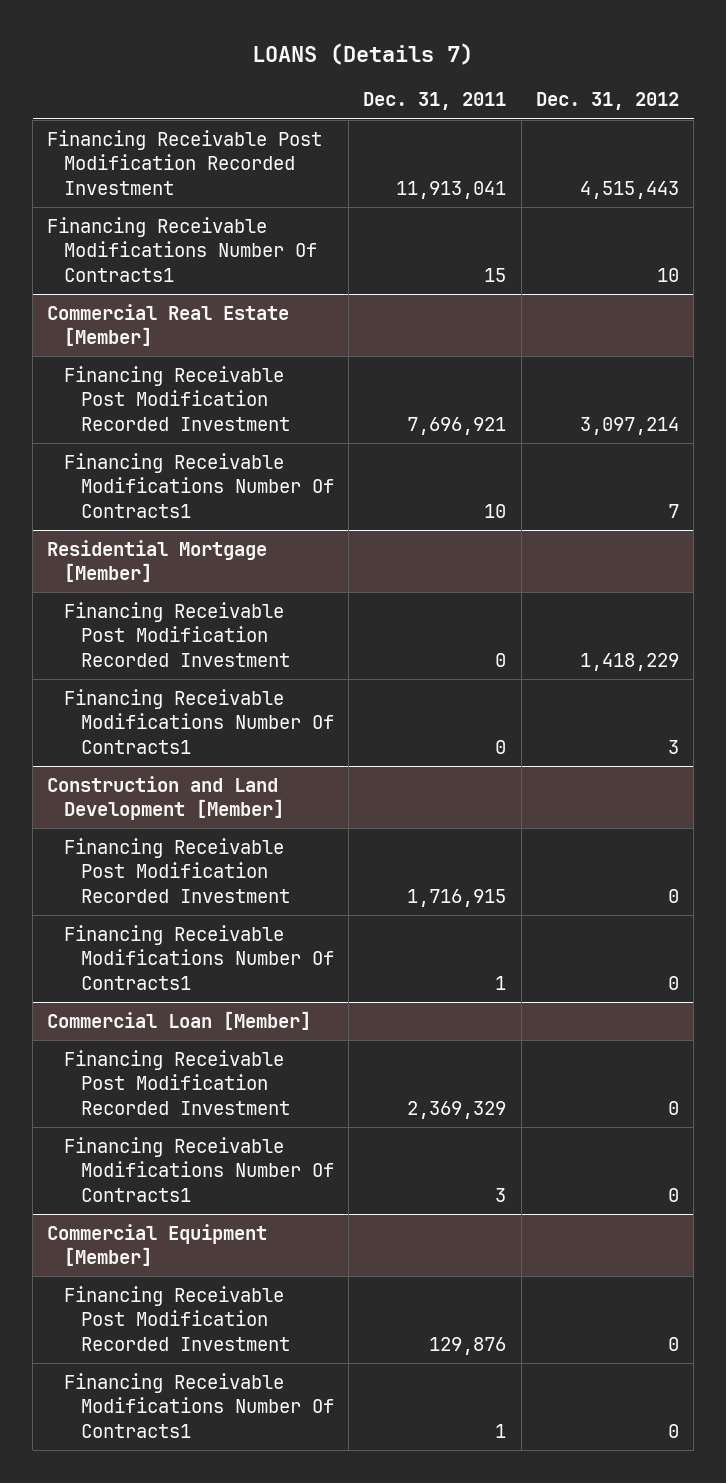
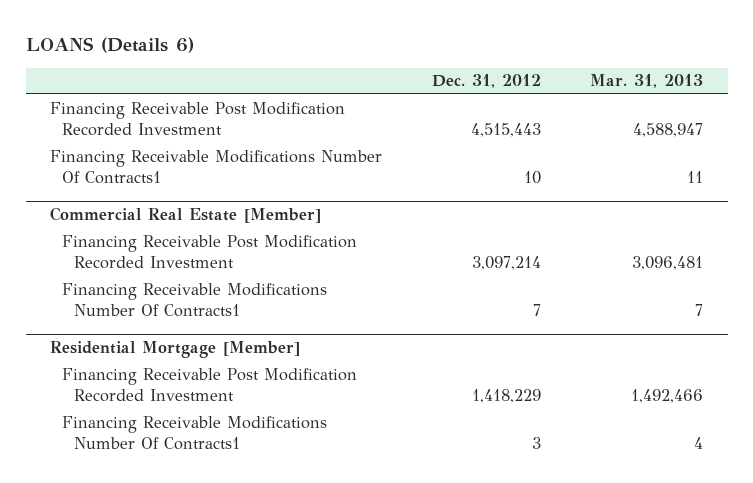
[252,42,474,65] LOANS (Details 7) -> [25,37,194,54] LOANS (Details 6)
[363,92,507,111] Dec. 31, 2011 -> none
none -> [589,74,703,89] Mar. 31, 2013
[47,775,285,821] Construction and Land Development [Member] -> none
[64,837,290,903] Financing Receivable Post Modification Recorded Investment -> none
[64,924,334,990] Financing Receivable Modifications Number Of Contracts1 -> none
[47,1010,312,1030] Commercial Loan [Member] -> none
[64,1049,290,1115] Financing Receivable Post Modification Recorded Investment -> none
[64,1136,334,1202] Financing Receivable Modifications Number Of Contracts1 -> none
[47,1223,268,1267] Commercial Equipment [Member] -> none
[64,1285,290,1351] Financing Receivable Post Modification Recorded Investment -> none
[64,1372,334,1438] Financing Receivable Modifications Number Of Contracts1 -> none

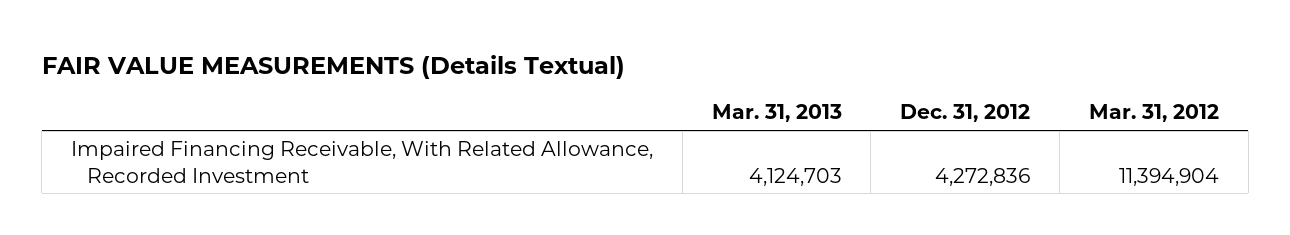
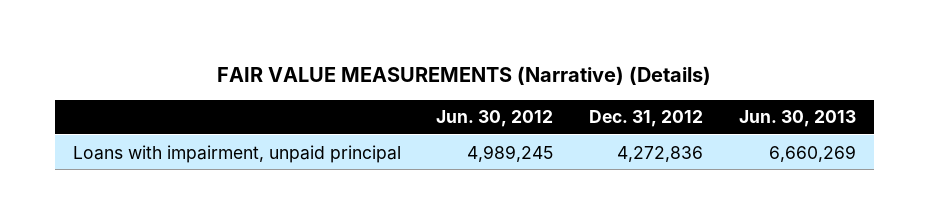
[41,54,625,79] FAIR VALUE MEASUREMENTS (Details Textual) -> [217,65,712,85] FAIR VALUE MEASUREMENTS (Narrative) (Details)
[711,104,842,123] Mar. 31, 2013 -> none
[1088,104,1219,123] Mar. 31, 2012 -> none
none -> [436,110,554,128] Jun. 30, 2012
none -> [738,110,856,128] Jun. 30, 2013
[70,141,653,183] Impaired Financing Receivable, With Related Allowance, Recorded Investment -> [72,144,401,163] Loans with impairment, unpaid principal

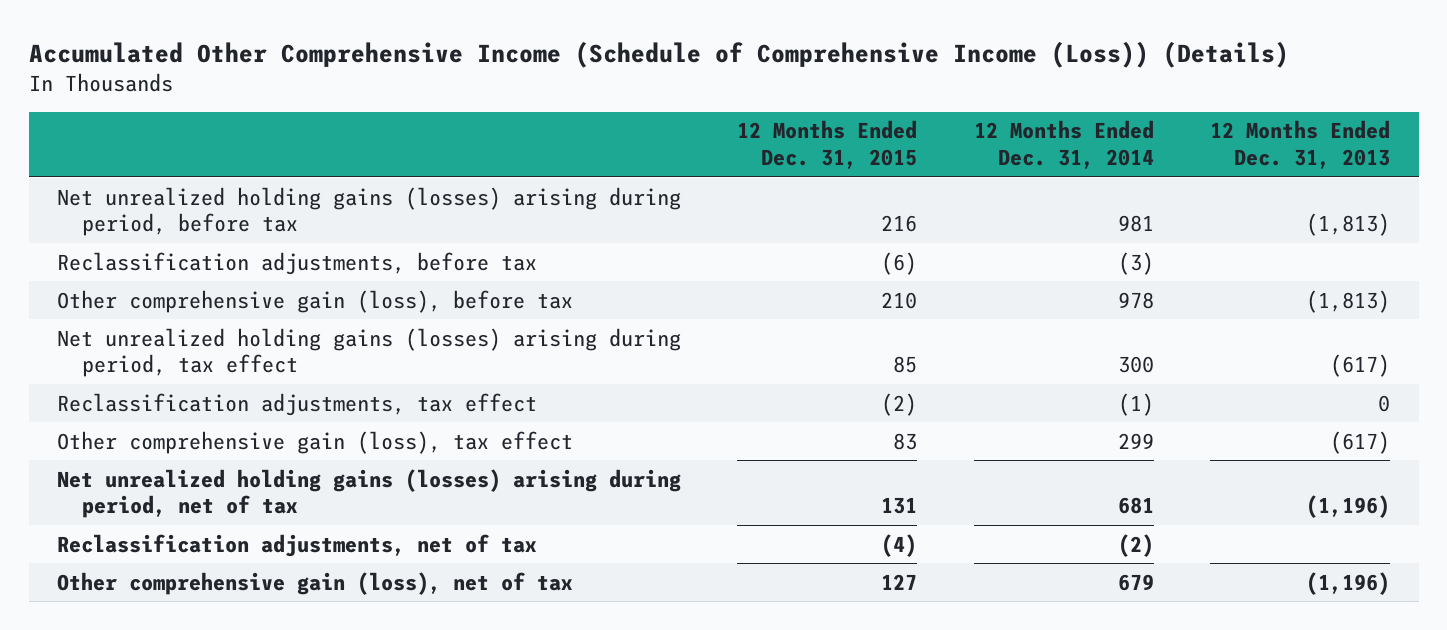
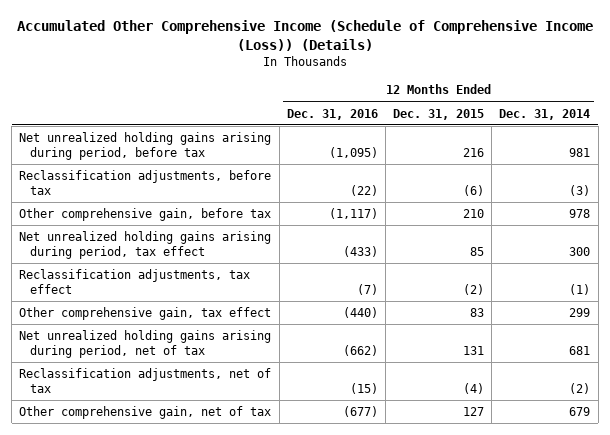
[1210,120,1391,170] 12 Months Ended Dec. 31, 2013 -> none
none -> [286,108,378,120] Dec. 31, 2016
[57,186,682,237] Net unrealized holding gains (losses) arising during period, before tax -> [19,132,272,161] Net unrealized holding gains arising during period, before tax
[57,289,574,313] Other comprehensive gain (loss), before tax -> [19,208,272,222] Other comprehensive gain, before tax
[57,327,682,378] Net unrealized holding gains (losses) arising during period, tax effect -> [19,231,272,260] Net unrealized holding gains arising during period, tax effect
[57,430,574,454] Other comprehensive gain (loss), tax effect -> [19,307,272,321] Other comprehensive gain, tax effect
[57,468,682,519] Net unrealized holding gains (losses) arising during period, net of tax -> [19,330,272,359] Net unrealized holding gains arising during period, net of tax
[57,571,574,595] Other comprehensive gain (loss), net of tax -> [19,406,272,420] Other comprehensive gain, net of tax

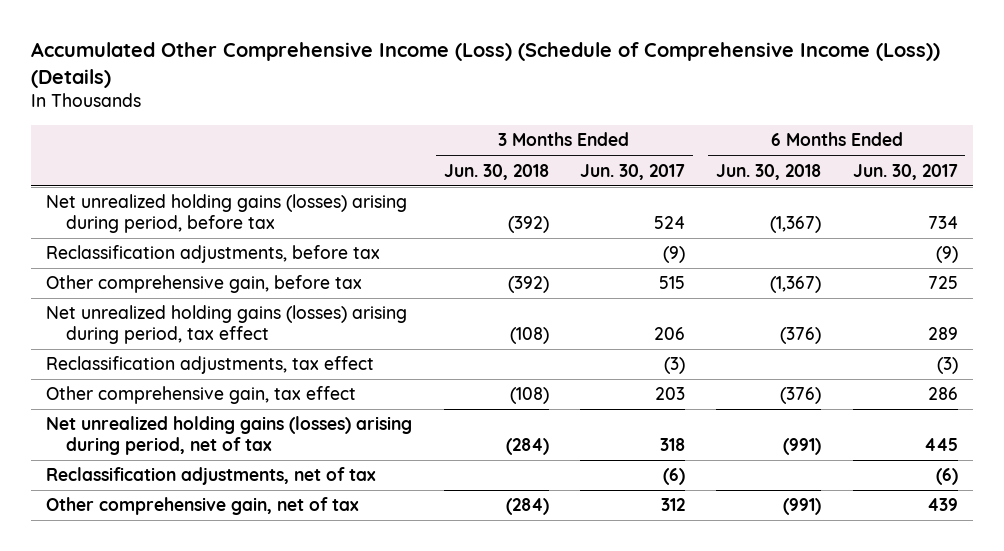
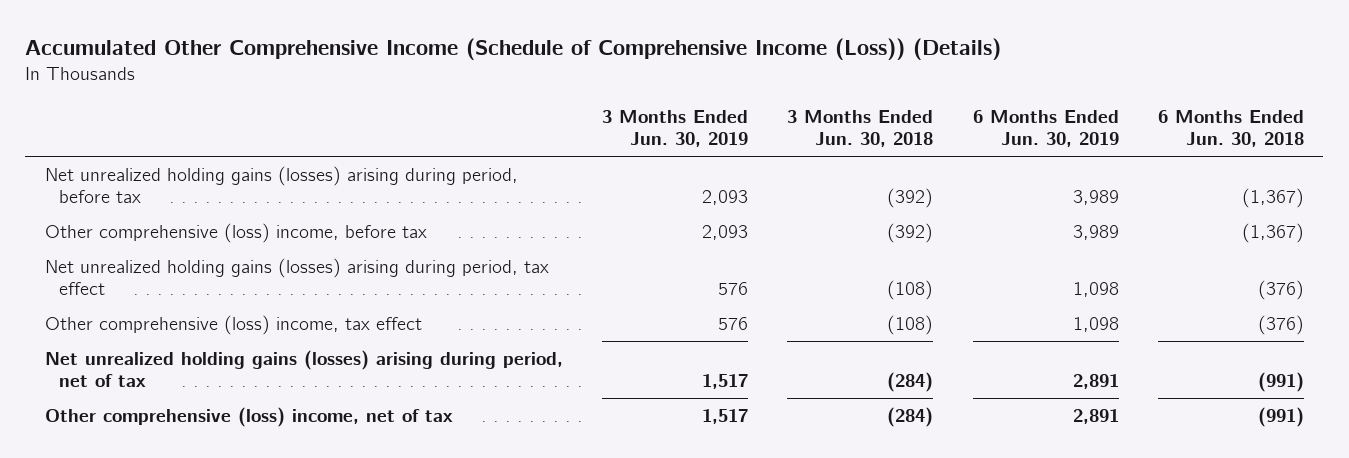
[30,42,940,89] Accumulated Other Comprehensive Income (Loss) (Schedule of Comprehensive Income (Loss)) (Details) -> [25,37,1002,60] Accumulated Other Comprehensive Income (Schedule of Comprehensive Income (Loss)) (Details)
[579,163,685,180] Jun. 30, 2017 -> none
[852,163,958,180] Jun. 30, 2017 -> none
none -> [602,110,749,148] 3 Months Ended Jun. 30, 2019
none -> [972,110,1119,148] 6 Months Ended Jun. 30, 2019
[46,245,381,264] Reclassification adjustments, before tax -> none
[46,275,363,294] Other comprehensive gain, before tax -> [45,222,428,243] Other comprehensive (loss) income, before tax
[46,356,375,375] Reclassification adjustments, tax effect -> none
[46,386,357,405] Other comprehensive gain, tax effect -> [45,314,423,335] Other comprehensive (loss) income, tax effect
[46,467,377,486] Reclassification adjustments, net of tax -> none
[46,497,360,516] Other comprehensive gain, net of tax -> [45,406,454,427] Other comprehensive (loss) income, net of tax

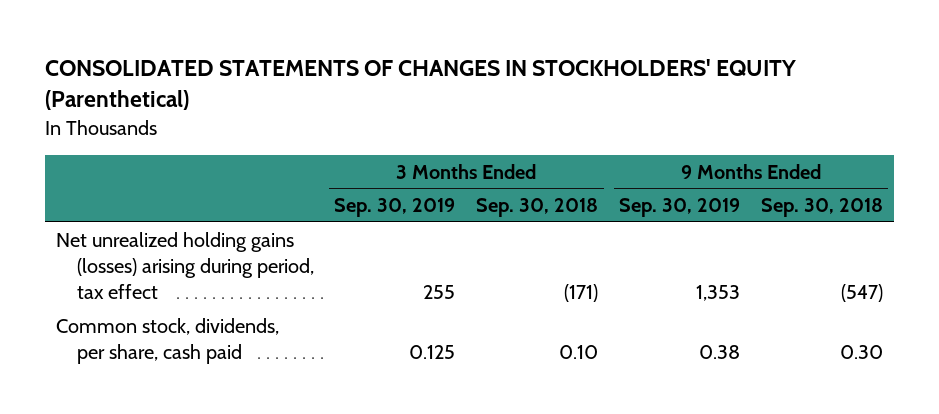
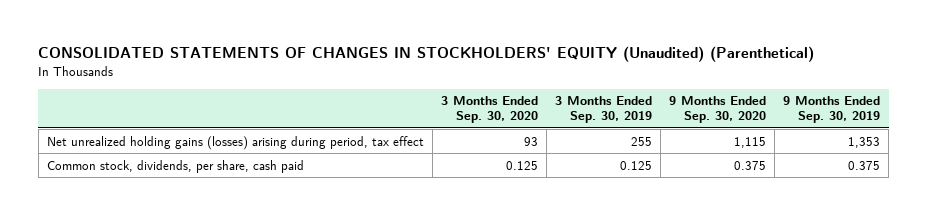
[45,59,797,111] CONSOLIDATED STATEMENTS OF CHANGES IN STOCKHOLDERS' EQUITY (Parenthetical) -> [38,46,815,63] CONSOLIDATED STATEMENTS OF CHANGES IN STOCKHOLDERS' EQUITY (Unaudited) (Parenthetical)
[476,198,599,218] Sep. 30, 2018 -> none
[761,198,884,218] Sep. 30, 2018 -> none
none -> [440,96,538,124] 3 Months Ended Sep. 30, 2020
none -> [669,96,767,124] 9 Months Ended Sep. 30, 2020
[699,344,741,359] 0.38 -> [848,160,881,170] 0.375

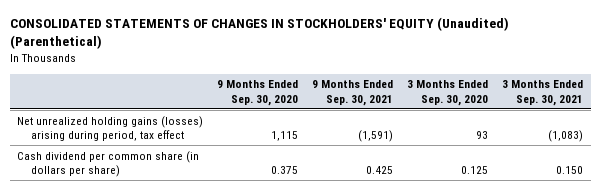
[555,96,653,124] 3 Months Ended Sep. 30, 2019 -> none
[783,96,881,124] 9 Months Ended Sep. 30, 2019 -> none
none -> [312,80,394,106] 9 Months Ended Sep. 30, 2021
none -> [502,80,584,106] 3 Months Ended Sep. 30, 2021
[46,159,304,173] Common stock, dividends, per share, cash paid -> [17,150,200,177] Cash dividend per common share (in dollars per share)

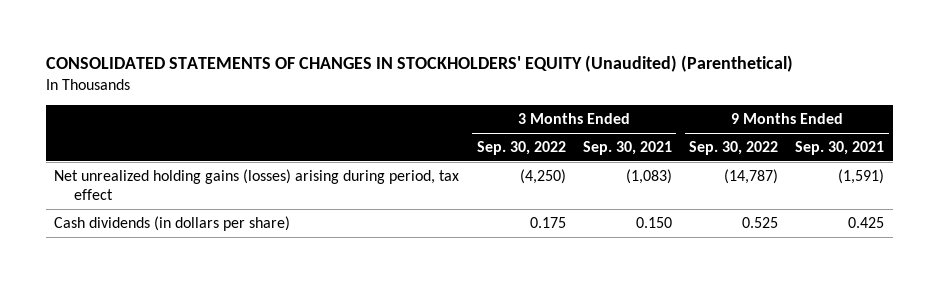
[217,80,299,106] 9 Months Ended Sep. 30, 2020 -> none
[407,80,489,106] 3 Months Ended Sep. 30, 2020 -> none
none -> [476,140,566,155] Sep. 30, 2022
none -> [689,140,779,155] Sep. 30, 2022
[17,150,200,177] Cash dividend per common share (in dollars per share) -> [54,215,291,231] Cash dividends (in dollars per share)

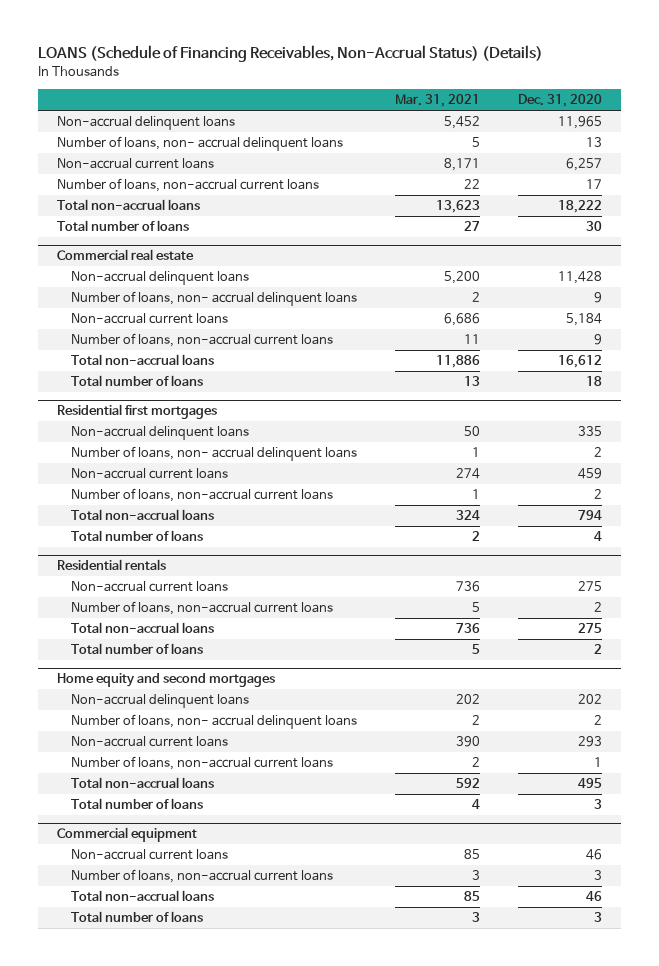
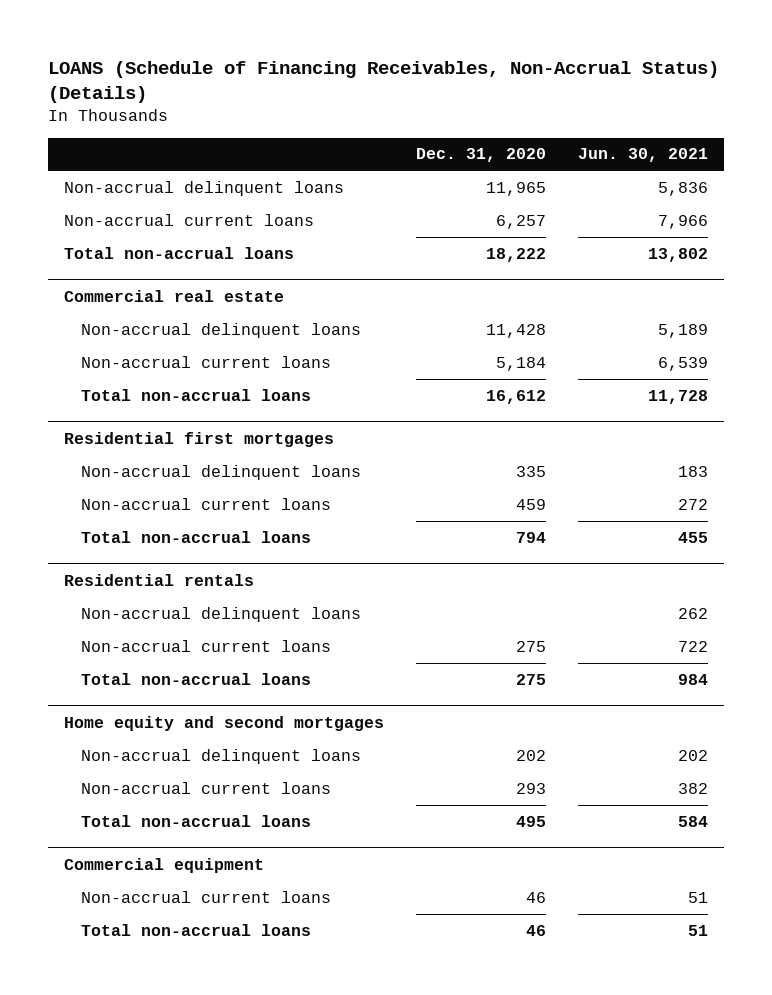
[395,94,481,108] Mar. 31, 2021 -> none
none -> [577,148,708,163] Jun. 30, 2021
[57,136,344,152] Number of loans, non- accrual delinquent loans -> none
[57,178,320,193] Number of loans, non-accrual current loans -> none
[57,220,190,232] Total number of loans -> none
[71,291,358,307] Number of loans, non- accrual delinquent loans -> none
[71,333,334,348] Number of loans, non-accrual current loans -> none
[71,375,204,387] Total number of loans -> none
[71,446,358,462] Number of loans, non- accrual delinquent loans -> none
[71,488,334,503] Number of loans, non-accrual current loans -> none
[71,530,204,542] Total number of loans -> none
none -> [80,606,361,622] Non-accrual delinquent loans
[71,601,334,616] Number of loans, non-accrual current loans -> none
[71,643,204,655] Total number of loans -> none
[71,714,358,730] Number of loans, non- accrual delinquent loans -> none
[71,756,334,771] Number of loans, non-accrual current loans -> none
[71,798,204,810] Total number of loans -> none
[71,869,334,884] Number of loans, non-accrual current loans -> none
[71,911,204,923] Total number of loans -> none

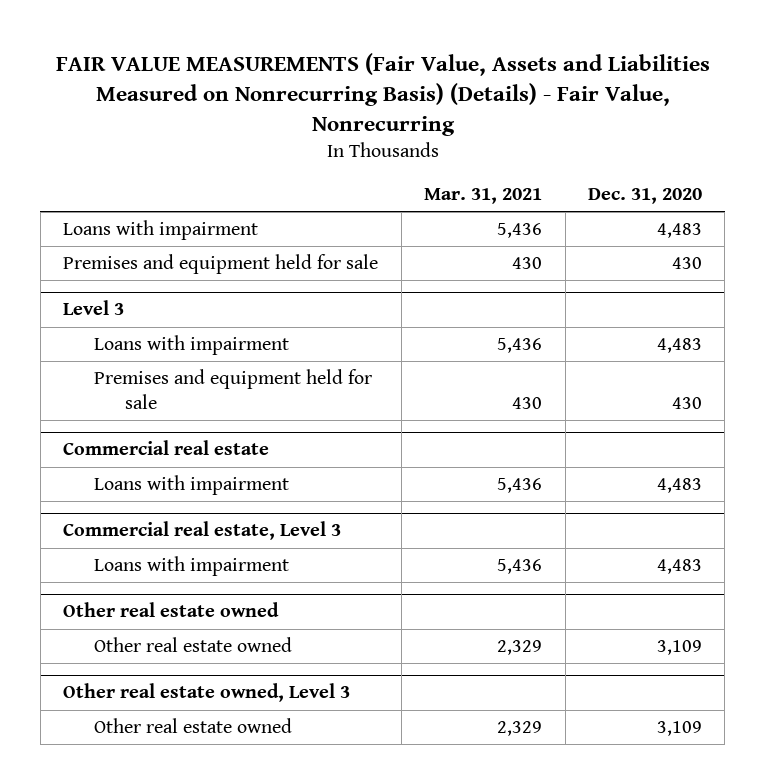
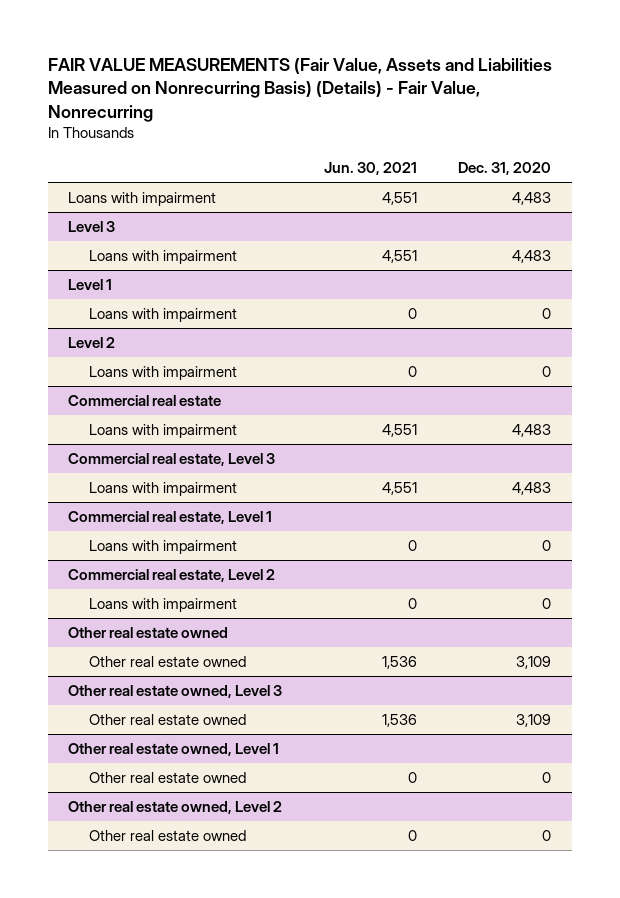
[424,188,543,205] Mar. 31, 2021 -> none
none -> [323,162,417,176] Jun. 30, 2021
[63,254,379,275] Premises and equipment held for sale -> none
[94,369,373,409] Premises and equipment held for sale -> none
none -> [68,278,113,290] Level 1
none -> [88,307,237,322] Loans with impairment
none -> [68,336,116,348] Level 2
none -> [88,365,237,380] Loans with impairment
none -> [68,510,273,524] Commercial real estate, Level 1
none -> [88,539,237,554] Loans with impairment
none -> [68,568,276,582] Commercial real estate, Level 2
none -> [88,597,237,612] Loans with impairment
none -> [68,742,280,756] Other real estate owned, Level 1
none -> [88,771,246,783] Other real estate owned
none -> [68,800,283,814] Other real estate owned, Level 2
none -> [88,829,246,841] Other real estate owned

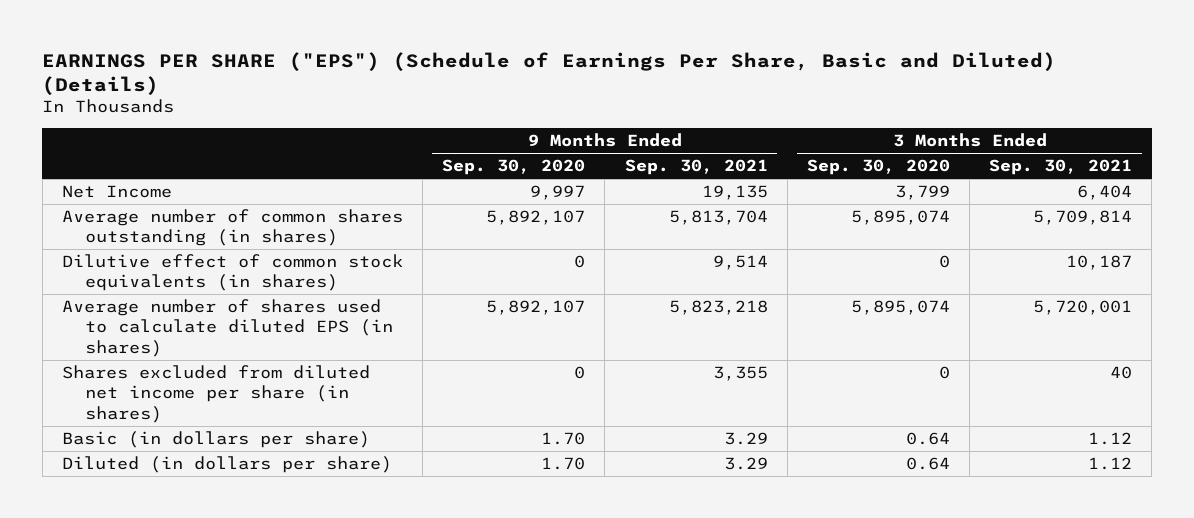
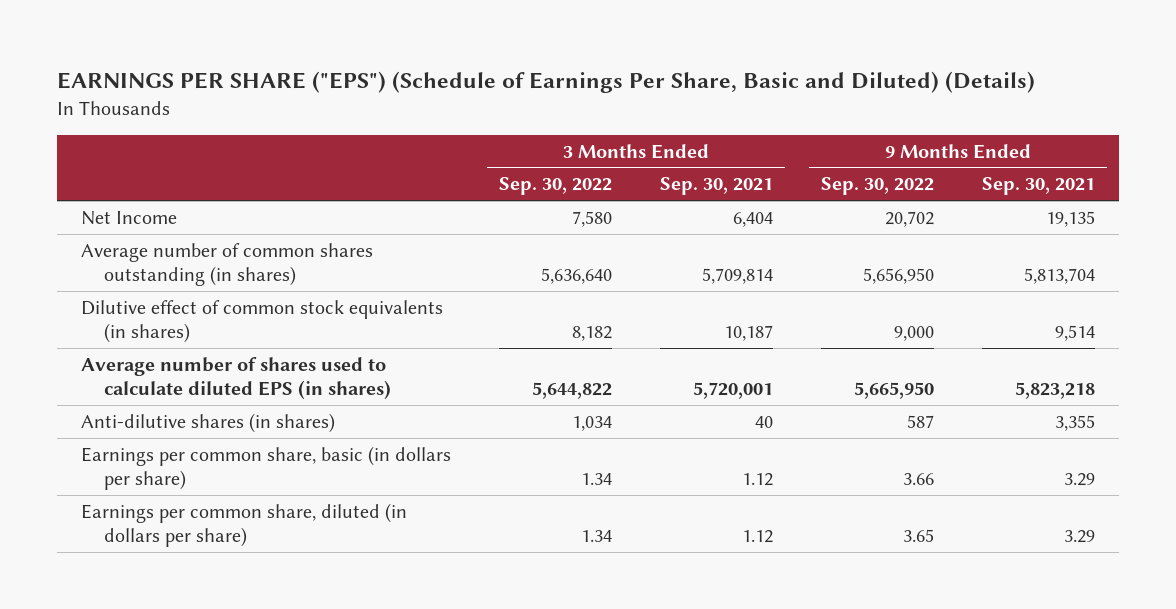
[442,159,586,176] Sep. 30, 2020 -> none
[806,159,950,176] Sep. 30, 2020 -> none
none -> [498,177,612,196] Sep. 30, 2022
none -> [820,177,934,196] Sep. 30, 2022
[61,365,370,423] Shares excluded from diluted net income per share (in shares) -> [80,412,335,433] Anti-dilutive shares (in shares)
[61,431,370,449] Basic (in dollars per share) -> [80,445,451,490] Earnings per common share, basic (in dollars per share)
[61,456,392,474] Diluted (in dollars per share) -> [80,502,407,547] Earnings per common share, diluted (in dollars per share)

